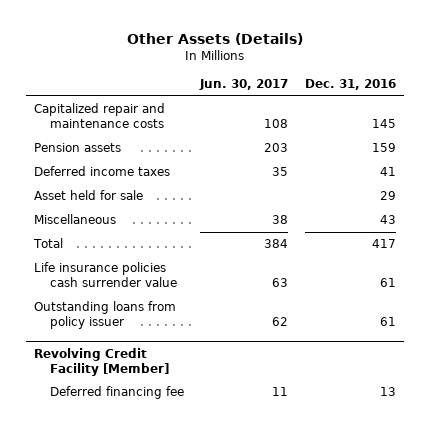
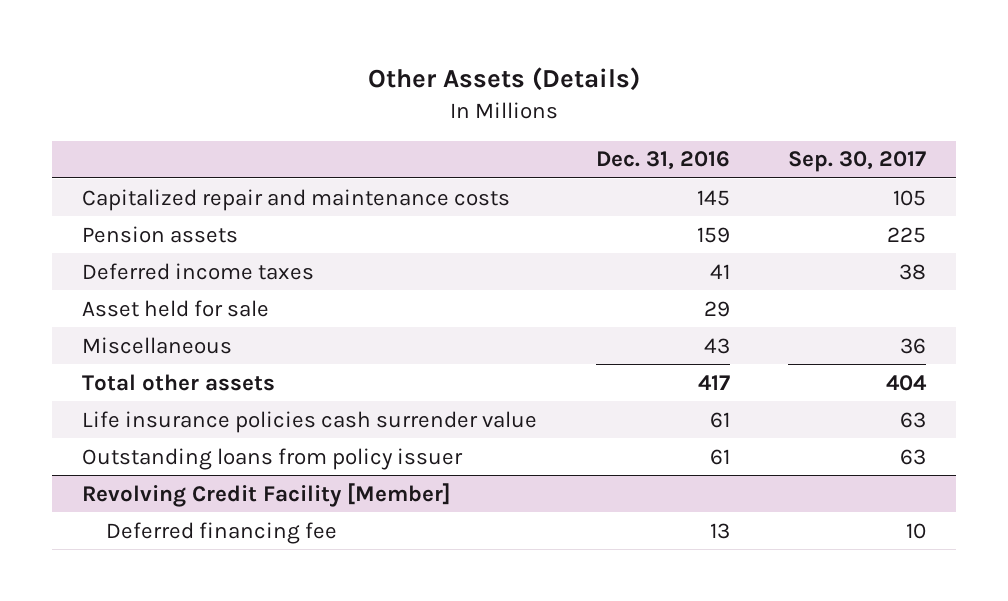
[199,79,289,91] Jun. 30, 2017 -> none
none -> [788,151,927,173] Sep. 30, 2017
[33,238,64,249] Total -> [81,373,275,391] Total other assets

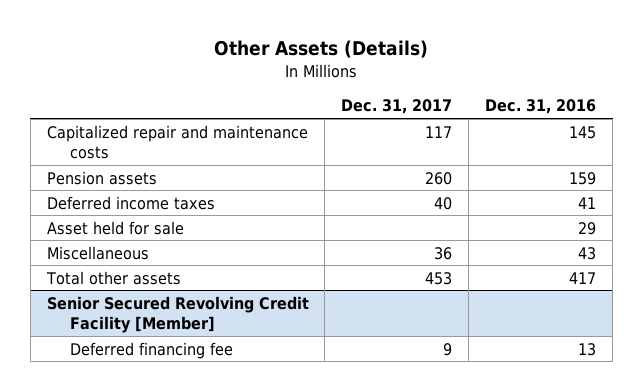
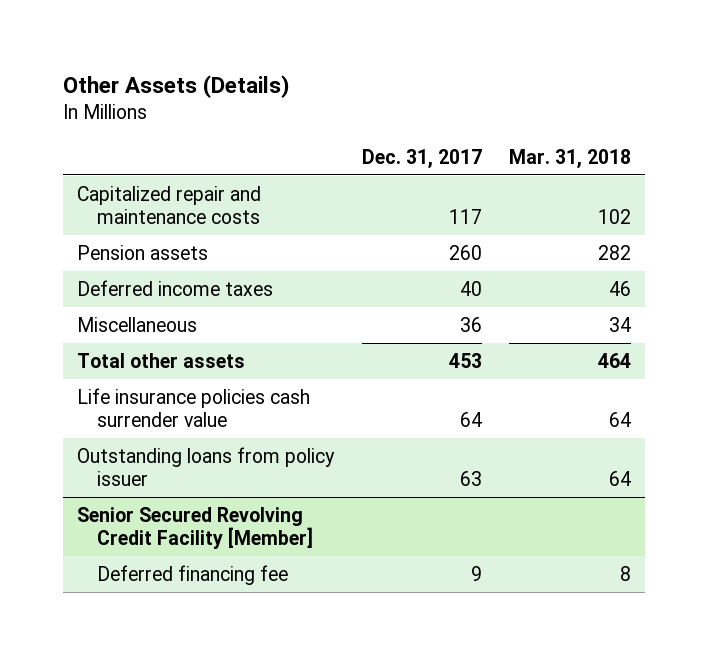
[485,99,597,115] Dec. 31, 2016 -> none
none -> [509,148,632,169] Mar. 31, 2018
[46,220,184,235] Asset held for sale -> none
none -> [76,387,310,427] Life insurance policies cash surrender value
none -> [76,446,335,486] Outstanding loans from policy issuer

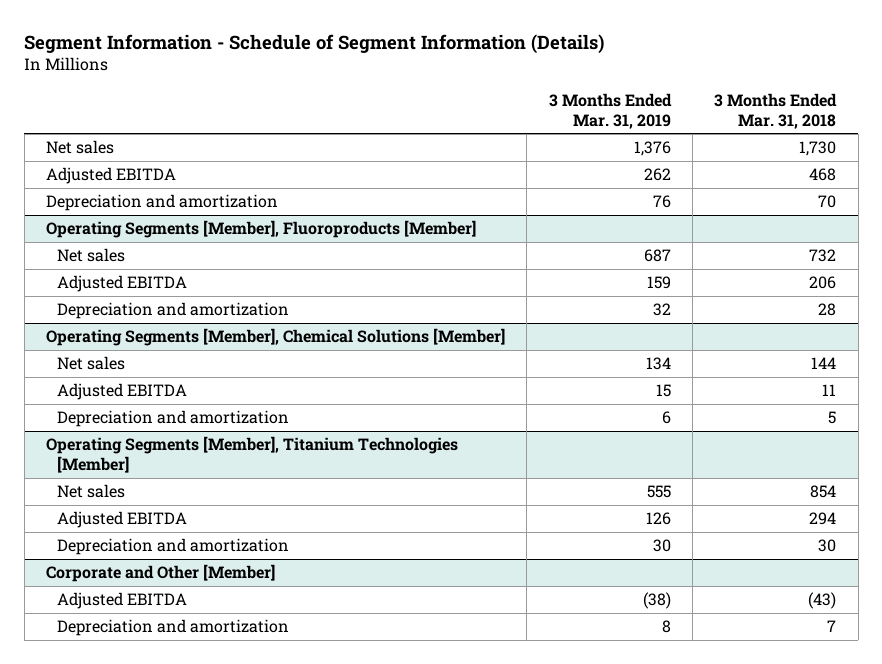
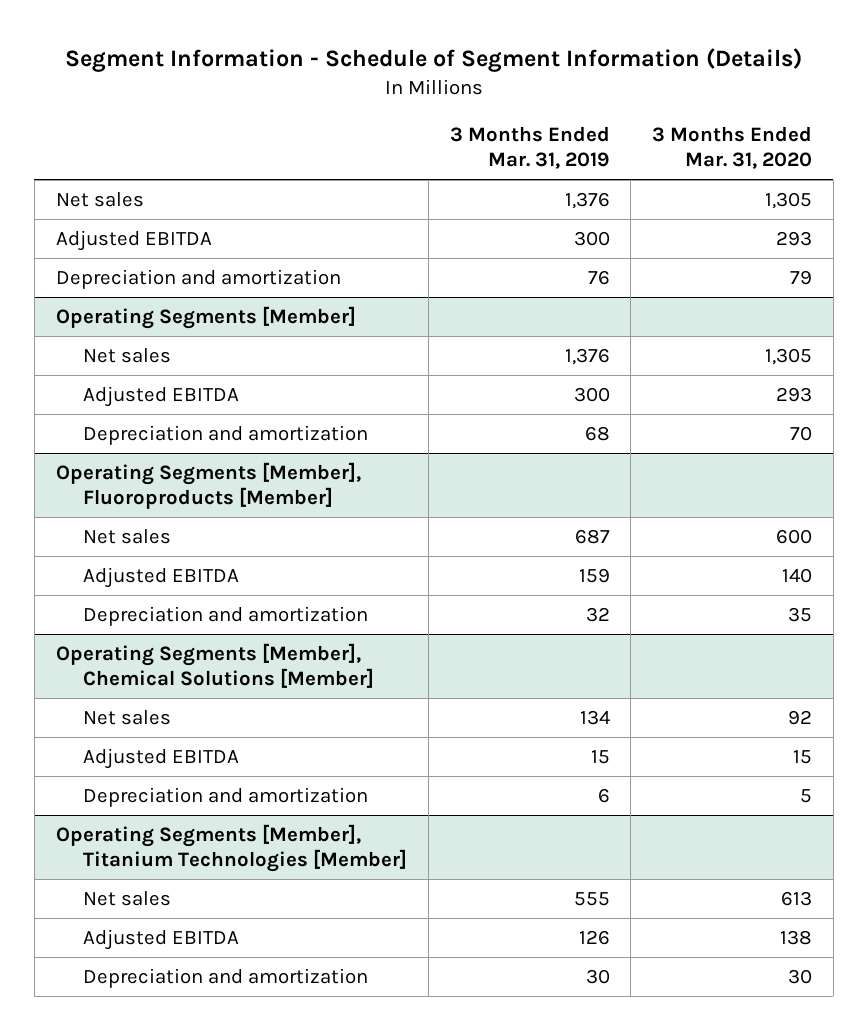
[714,92,838,129] 3 Months Ended Mar. 31, 2018 -> none
none -> [652,125,813,170] 3 Months Ended Mar. 31, 2020
[643,168,671,182] 262 -> [573,230,610,246] 300
none -> [55,305,356,329] Operating Segments [Member]
none -> [83,347,172,363] Net sales
none -> [83,385,240,407] Adjusted EBITDA
none -> [83,424,369,445] Depreciation and amortization
[45,564,275,583] Corporate and Other [Member] -> none
[57,592,188,610] Adjusted EBITDA -> none
[57,619,290,637] Depreciation and amortization -> none

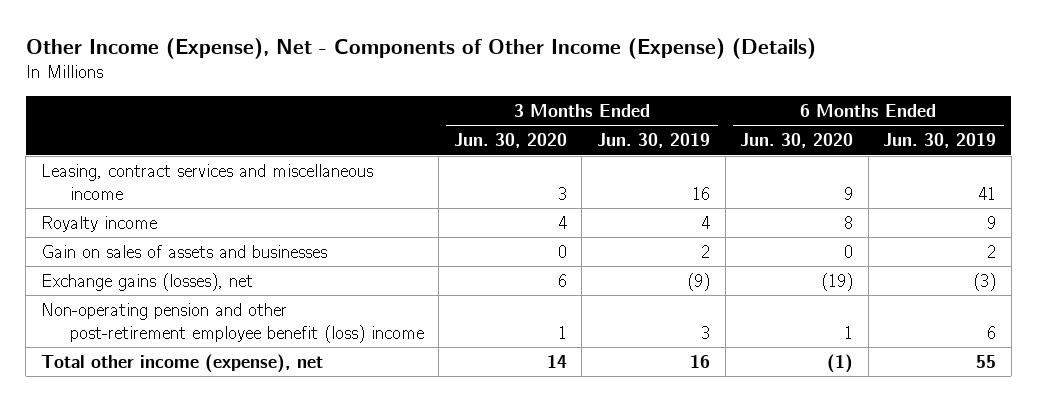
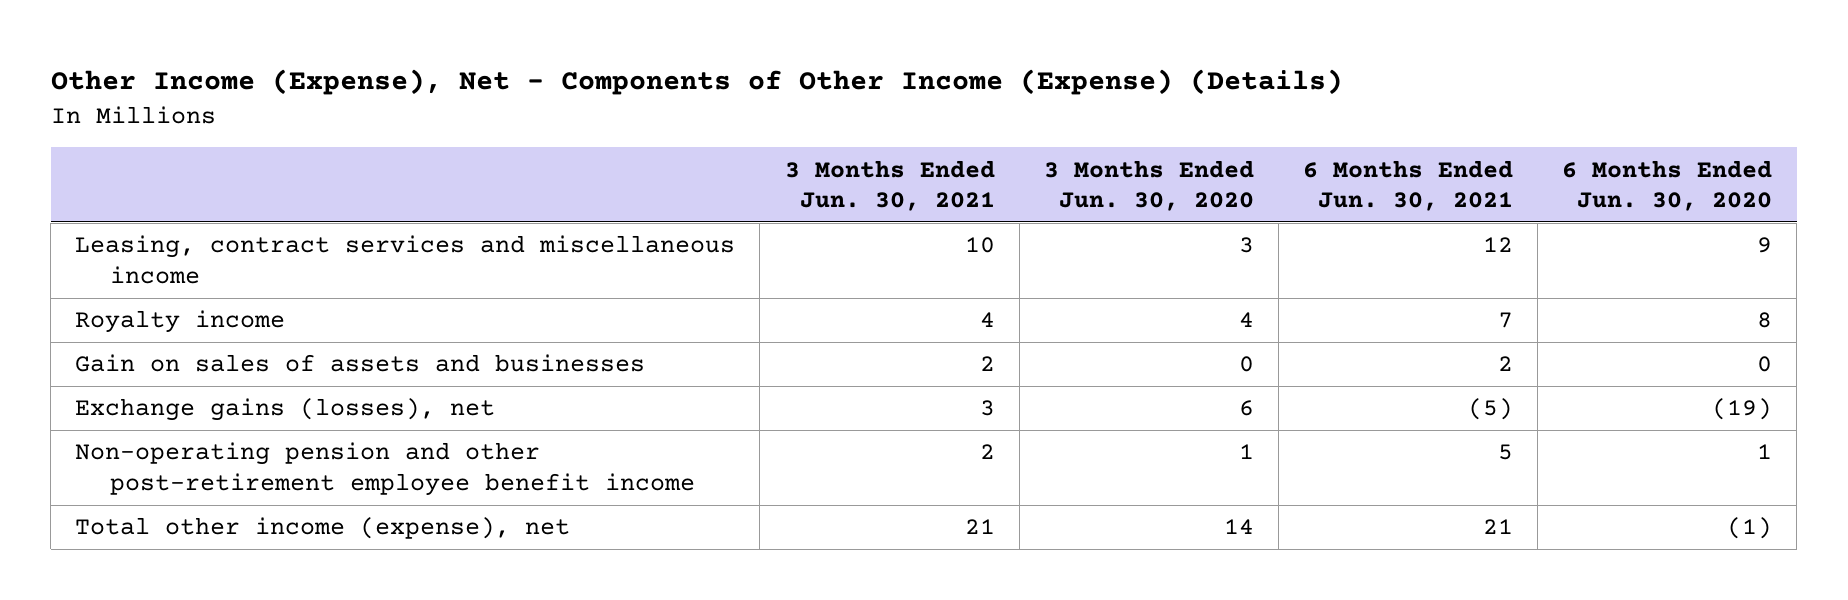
[596,133,710,149] Jun. 30, 2019 -> none
[883,133,997,149] Jun. 30, 2019 -> none
none -> [784,159,995,211] 3 Months Ended Jun. 30, 2021
none -> [1303,159,1514,211] 6 Months Ended Jun. 30, 2021
[40,302,424,343] Non-operating pension and other post-retirement employee benefit (loss) income -> [75,442,695,496] Non-operating pension and other post-retirement employee benefit income

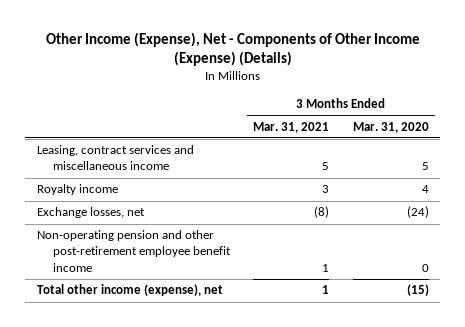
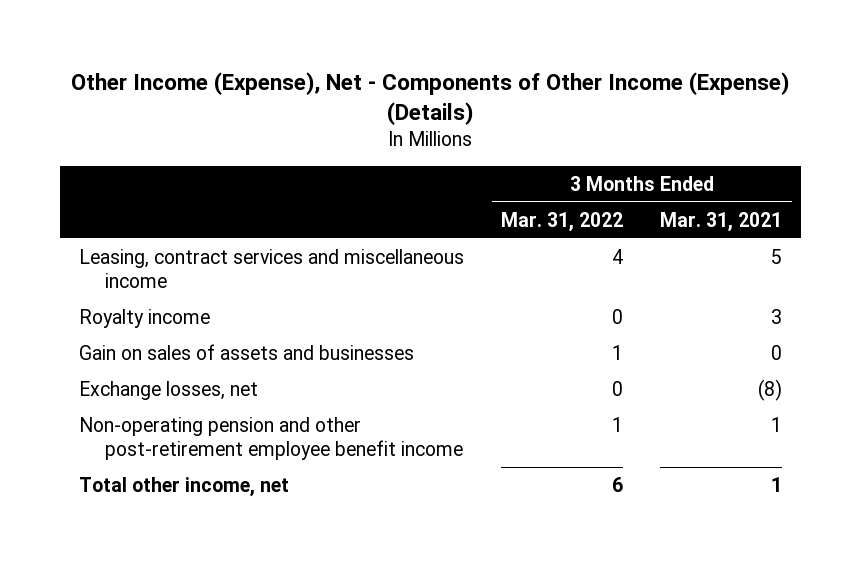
[352,121,429,133] Mar. 31, 2020 -> none
none -> [500,211,623,232] Mar. 31, 2022
none -> [78,343,414,360] Gain on sales of assets and businesses
[36,284,223,297] Total other income (expense), net -> [78,476,289,497] Total other income, net

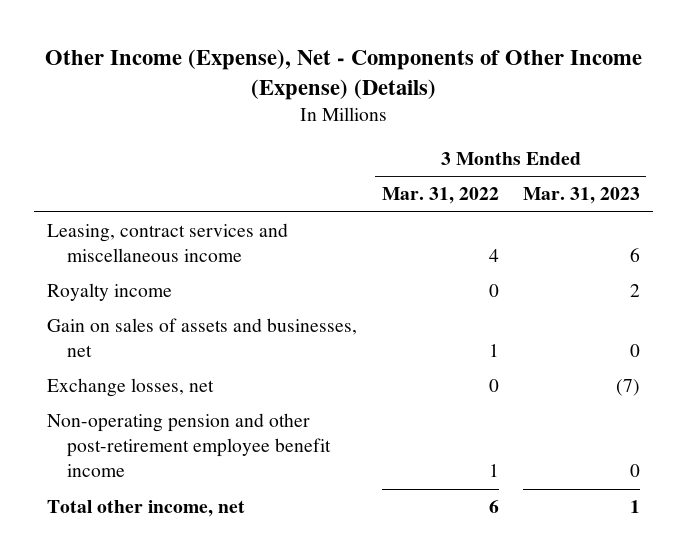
[660,211,783,232] Mar. 31, 2021 -> none
none -> [523,187,641,205] Mar. 31, 2023
[78,343,414,360] Gain on sales of assets and businesses -> [46,318,357,358] Gain on sales of assets and businesses, net

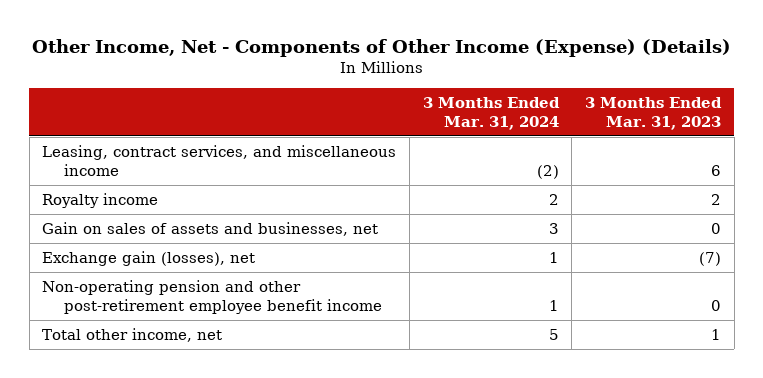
[44,48,642,100] Other Income (Expense), Net - Components of Other Income (Expense) (Details) -> [31,38,731,57] Other Income, Net - Components of Other Income (Expense) (Details)
[381,187,499,205] Mar. 31, 2022 -> none
none -> [422,96,560,131] 3 Months Ended Mar. 31, 2024
[46,223,288,263] Leasing, contract services and miscellaneous income -> [42,144,397,177] Leasing, contract services, and miscellaneous income
[46,378,214,398] Exchange losses, net -> [42,250,256,266] Exchange gain (losses), net

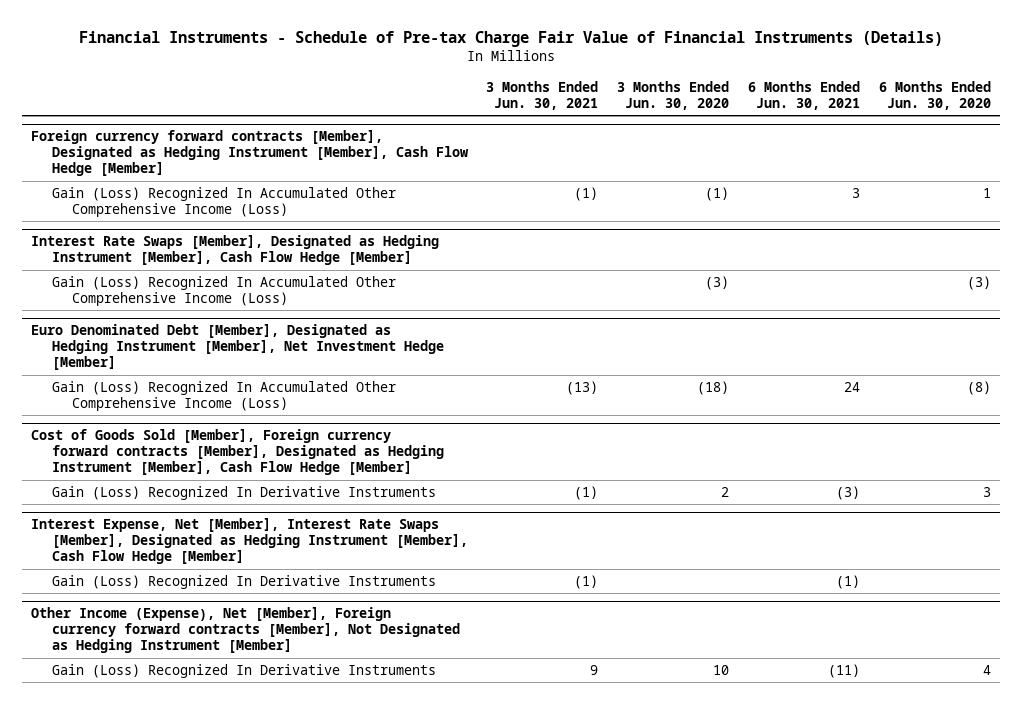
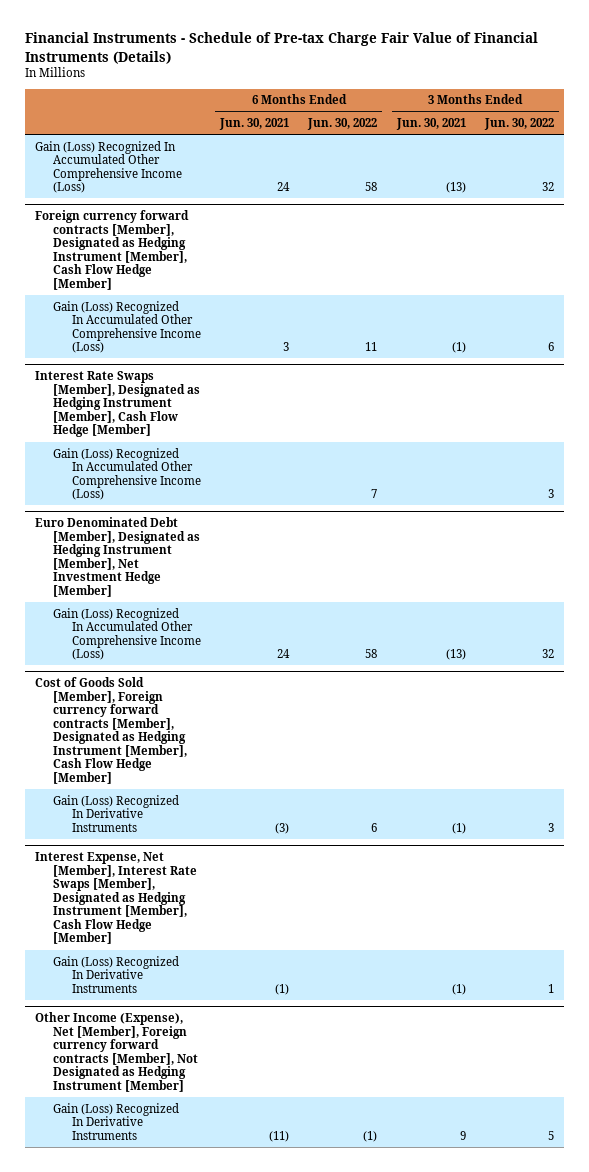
[617,81,730,111] 3 Months Ended Jun. 30, 2020 -> none
[878,81,991,111] 6 Months Ended Jun. 30, 2020 -> none
none -> [307,118,378,131] Jun. 30, 2022
none -> [484,118,555,131] Jun. 30, 2022
none -> [34,140,183,194] Gain (Loss) Recognized In Accumulated Other Comprehensive Income (Loss)

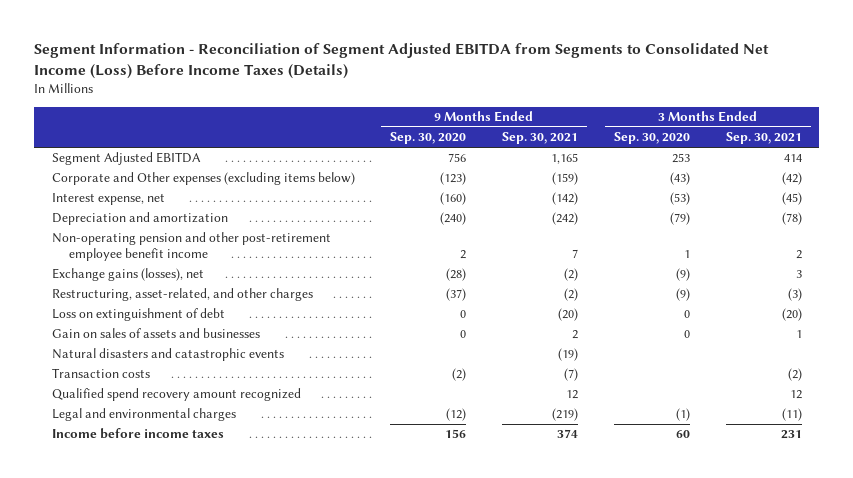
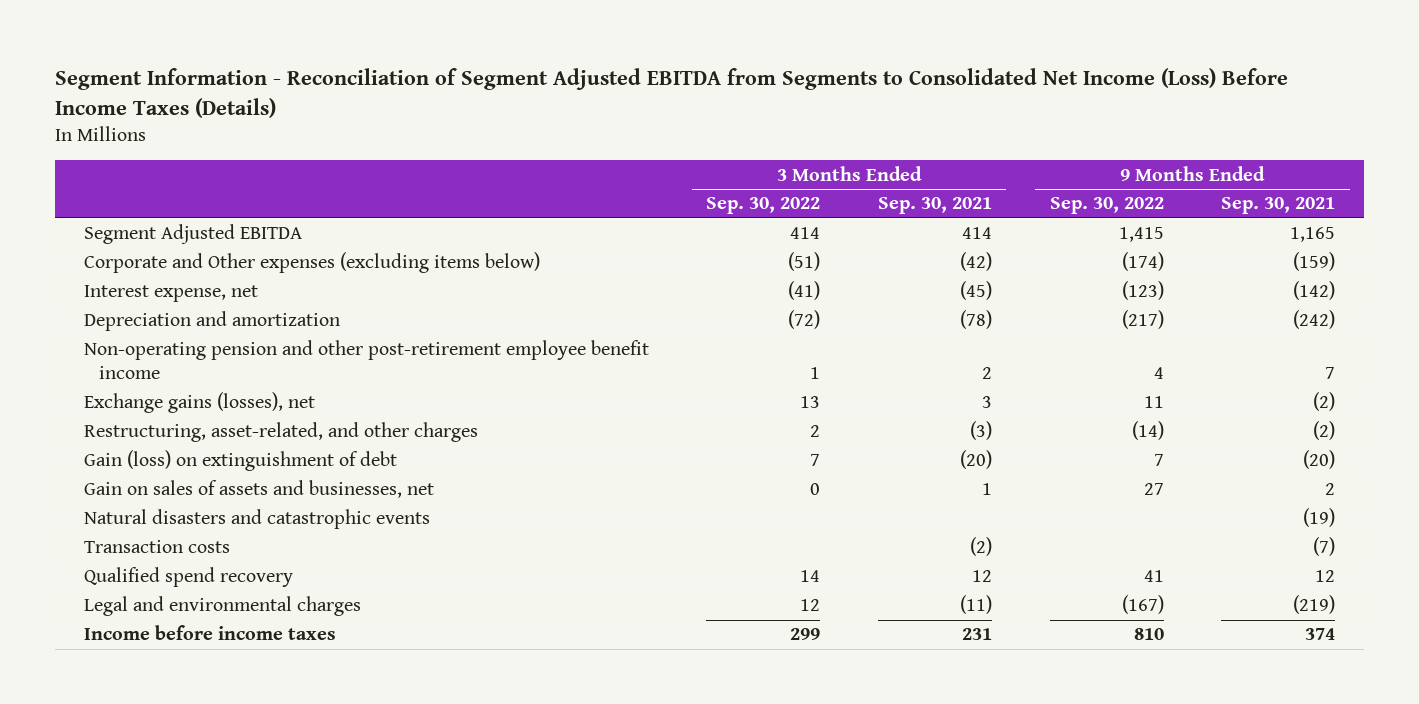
[390,132,467,145] Sep. 30, 2020 -> none
[613,132,690,145] Sep. 30, 2020 -> none
none -> [706,197,821,215] Sep. 30, 2022
none -> [1049,197,1164,215] Sep. 30, 2022
[51,308,225,322] Loss on extinguishment of debt -> [83,450,397,472] Gain (loss) on extinguishment of debt
[51,328,260,339] Gain on sales of assets and businesses -> [83,480,434,499] Gain on sales of assets and businesses, net
[51,388,301,402] Qualified spend recovery amount recognized -> [83,567,293,588] Qualified spend recovery

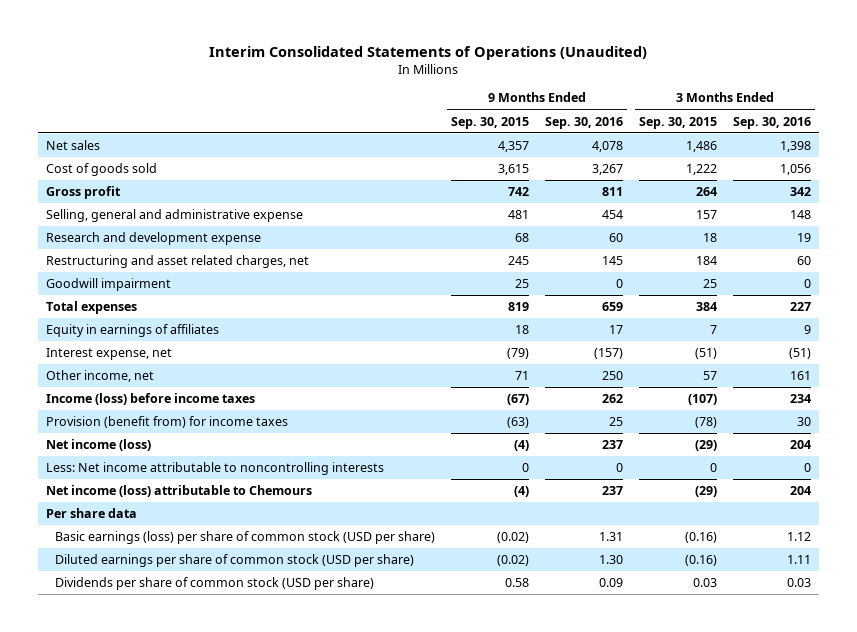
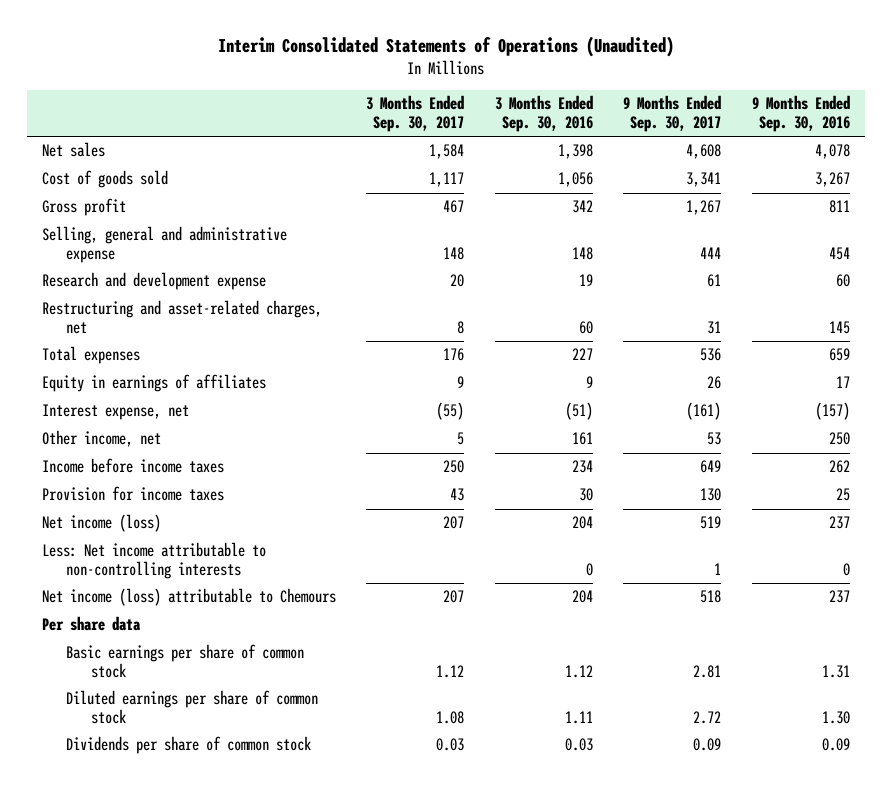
[451,116,530,129] Sep. 30, 2015 -> none
[639,116,718,129] Sep. 30, 2015 -> none
none -> [366,95,465,133] 3 Months Ended Sep. 30, 2017
none -> [623,95,722,133] 9 Months Ended Sep. 30, 2017
[45,278,171,292] Goodwill impairment -> none
[45,255,309,269] Restructuring and asset related charges, net -> [41,300,322,335] Restructuring and asset-related charges, net
[45,393,255,406] Income (loss) before income taxes -> [41,458,224,474] Income before income taxes
[45,416,288,429] Provision (benefit from) for income taxes -> [41,486,224,502] Provision for income taxes
[45,462,384,476] Less: Net income attributable to noncontrolling interests -> [41,542,266,580] Less: Net income attributable to non-controlling interests
[55,531,436,545] Basic earnings (loss) per share of common stock (USD per share) -> [66,644,305,679] Basic earnings per share of common stock
[55,554,415,568] Diluted earnings per share of common stock (USD per share) -> [66,690,319,725] Diluted earnings per share of common stock
[55,577,375,591] Dividends per share of common stock (USD per share) -> [66,736,312,755] Dividends per share of common stock

